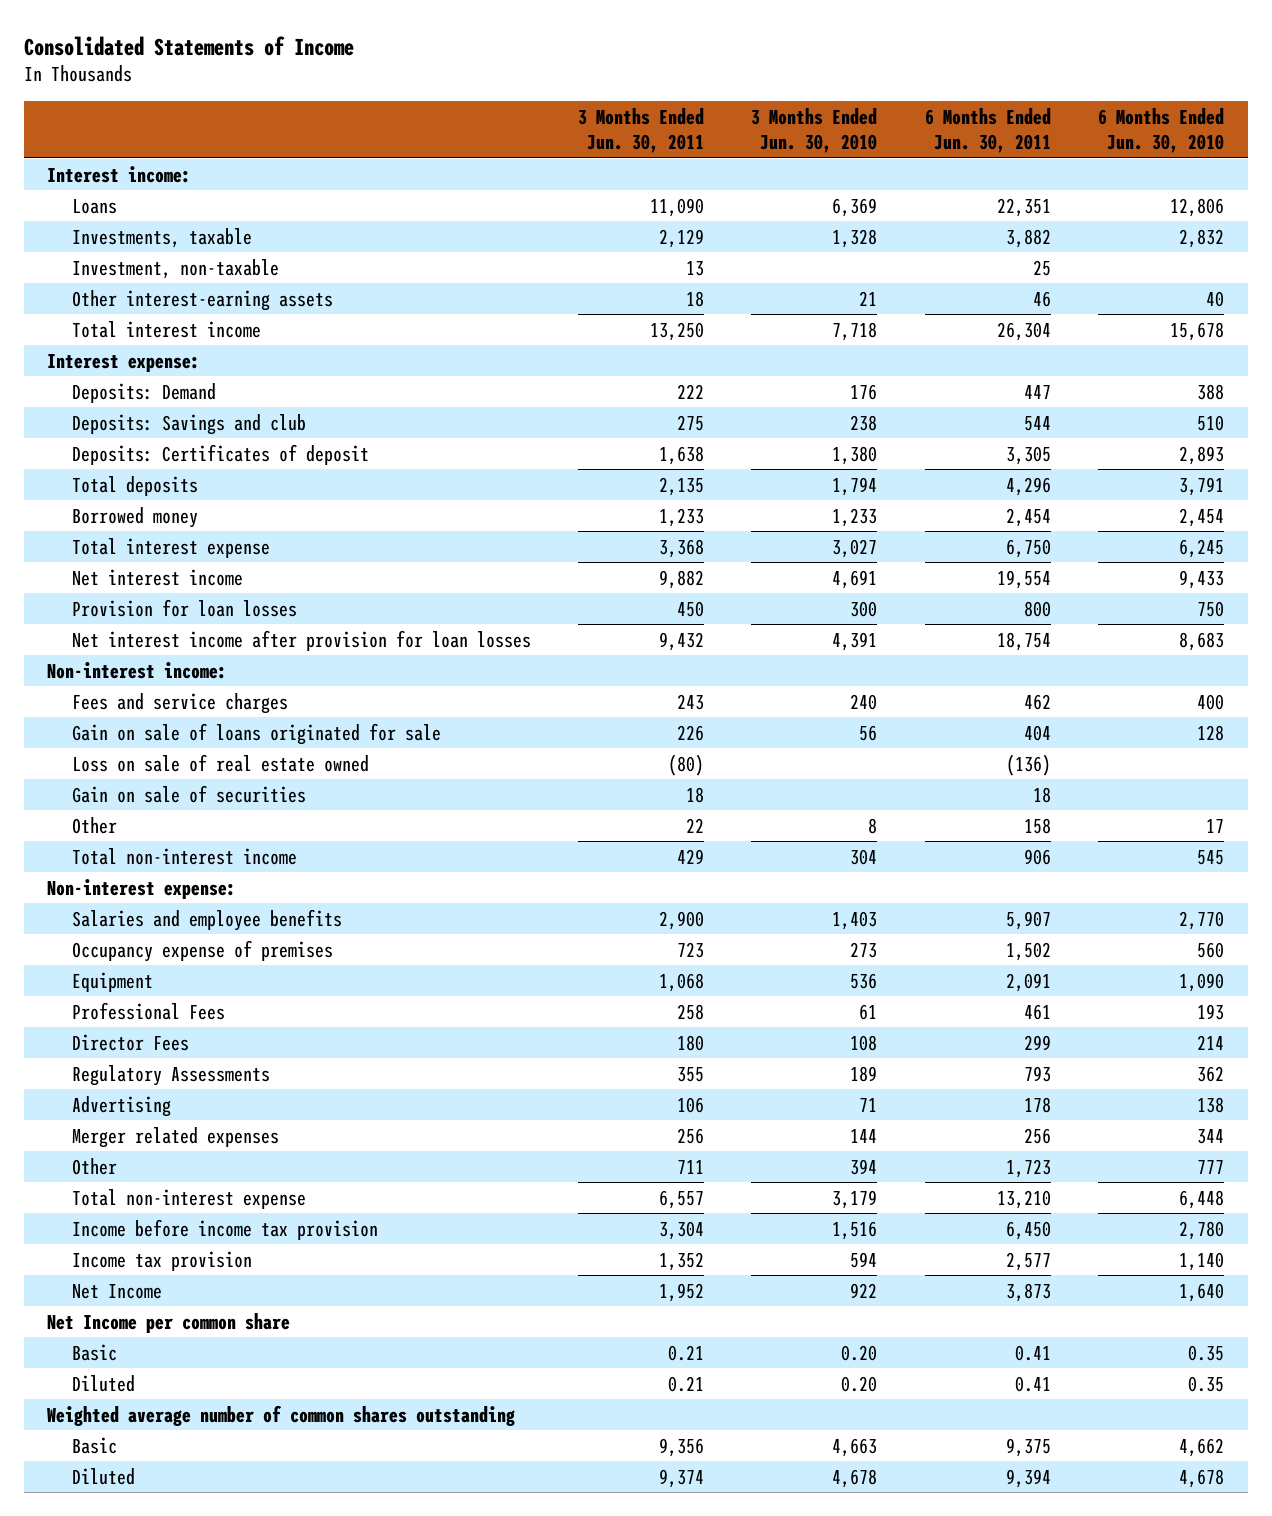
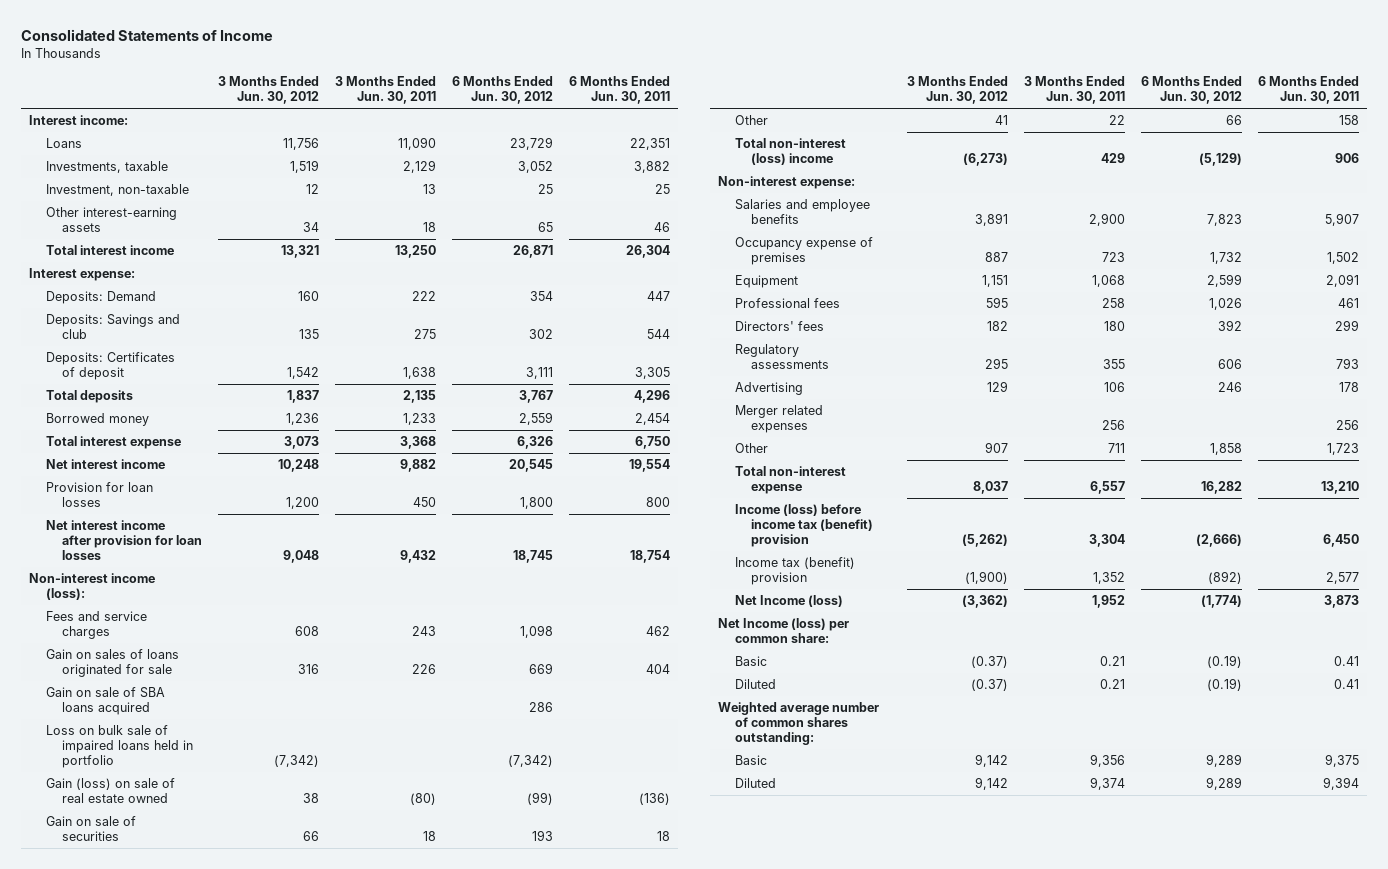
[751,108,878,154] 3 Months Ended Jun. 30, 2010 -> none
[1098,108,1225,154] 6 Months Ended Jun. 30, 2010 -> none
none -> [218,76,320,105] 3 Months Ended Jun. 30, 2012
none -> [452,76,554,105] 6 Months Ended Jun. 30, 2012
[47,661,228,679] Non-interest income: -> [29,573,156,601] Non-interest income (loss):
[71,722,441,745] Gain on sale of loans originated for sale -> [45,649,179,678] Gain on sales of loans originated for sale
none -> [45,687,165,716] Gain on sale of SBA loans acquired
none -> [45,725,194,768] Loss on bulk sale of impaired loans held in portfolio
[71,753,369,772] Loss on sale of real estate owned -> [45,778,175,804] Gain (loss) on sale of real estate owned
[71,847,297,865] Total non-interest income -> [734,138,846,166] Total non-interest (loss) income
[71,1001,225,1020] Professional Fees -> [734,298,840,309] Professional fees
[71,1033,189,1051] Director Fees -> [734,321,824,332] Directors' fees
[71,1064,270,1086] Regulatory Assessments -> [734,344,830,370] Regulatory assessments
[71,1218,378,1240] Income before income tax provision -> [734,504,874,547] Income (loss) before income tax (benefit) provision
[71,1250,252,1271] Income tax provision -> [734,557,855,586] Income tax (benefit) provision
[71,1283,162,1299] Net Income -> [734,595,843,608] Net Income (loss)
[47,1312,291,1333] Net Income per common share -> [717,618,849,644] Net Income (loss) per common share:
[47,1404,516,1426] Weighted average number of common shares outstanding -> [717,702,879,745] Weighted average number of common shares outstanding:

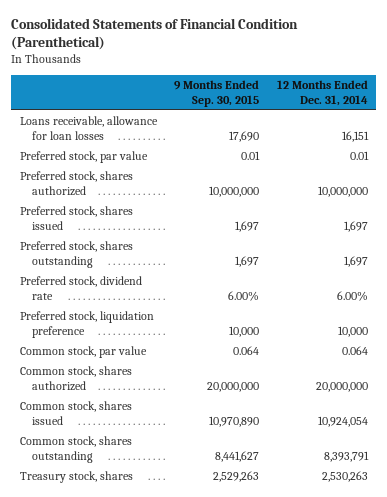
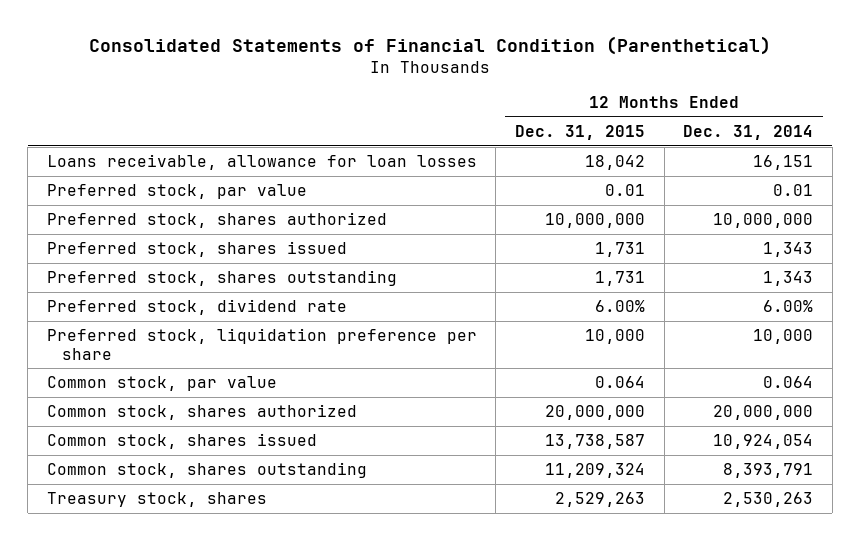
[174,80,260,107] 9 Months Ended Sep. 30, 2015 -> none
none -> [515,125,646,141] Dec. 31, 2015
[343,220,368,232] 1,697 -> [763,242,814,258] 1,343
[343,255,368,267] 1,697 -> [763,271,814,287] 1,343
[19,310,154,338] Preferred stock, liquidation preference -> [46,328,477,360] Preferred stock, liquidation preference per share

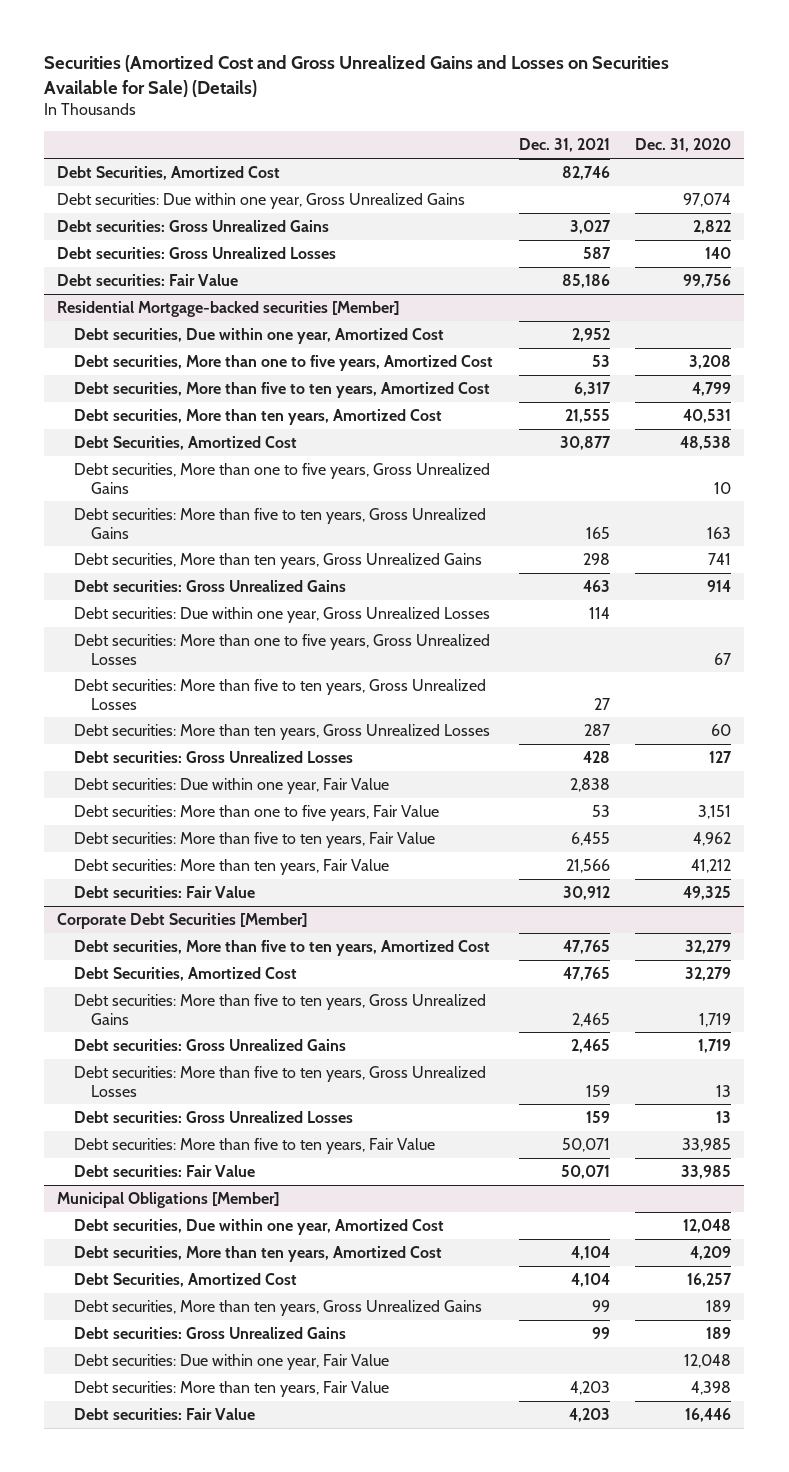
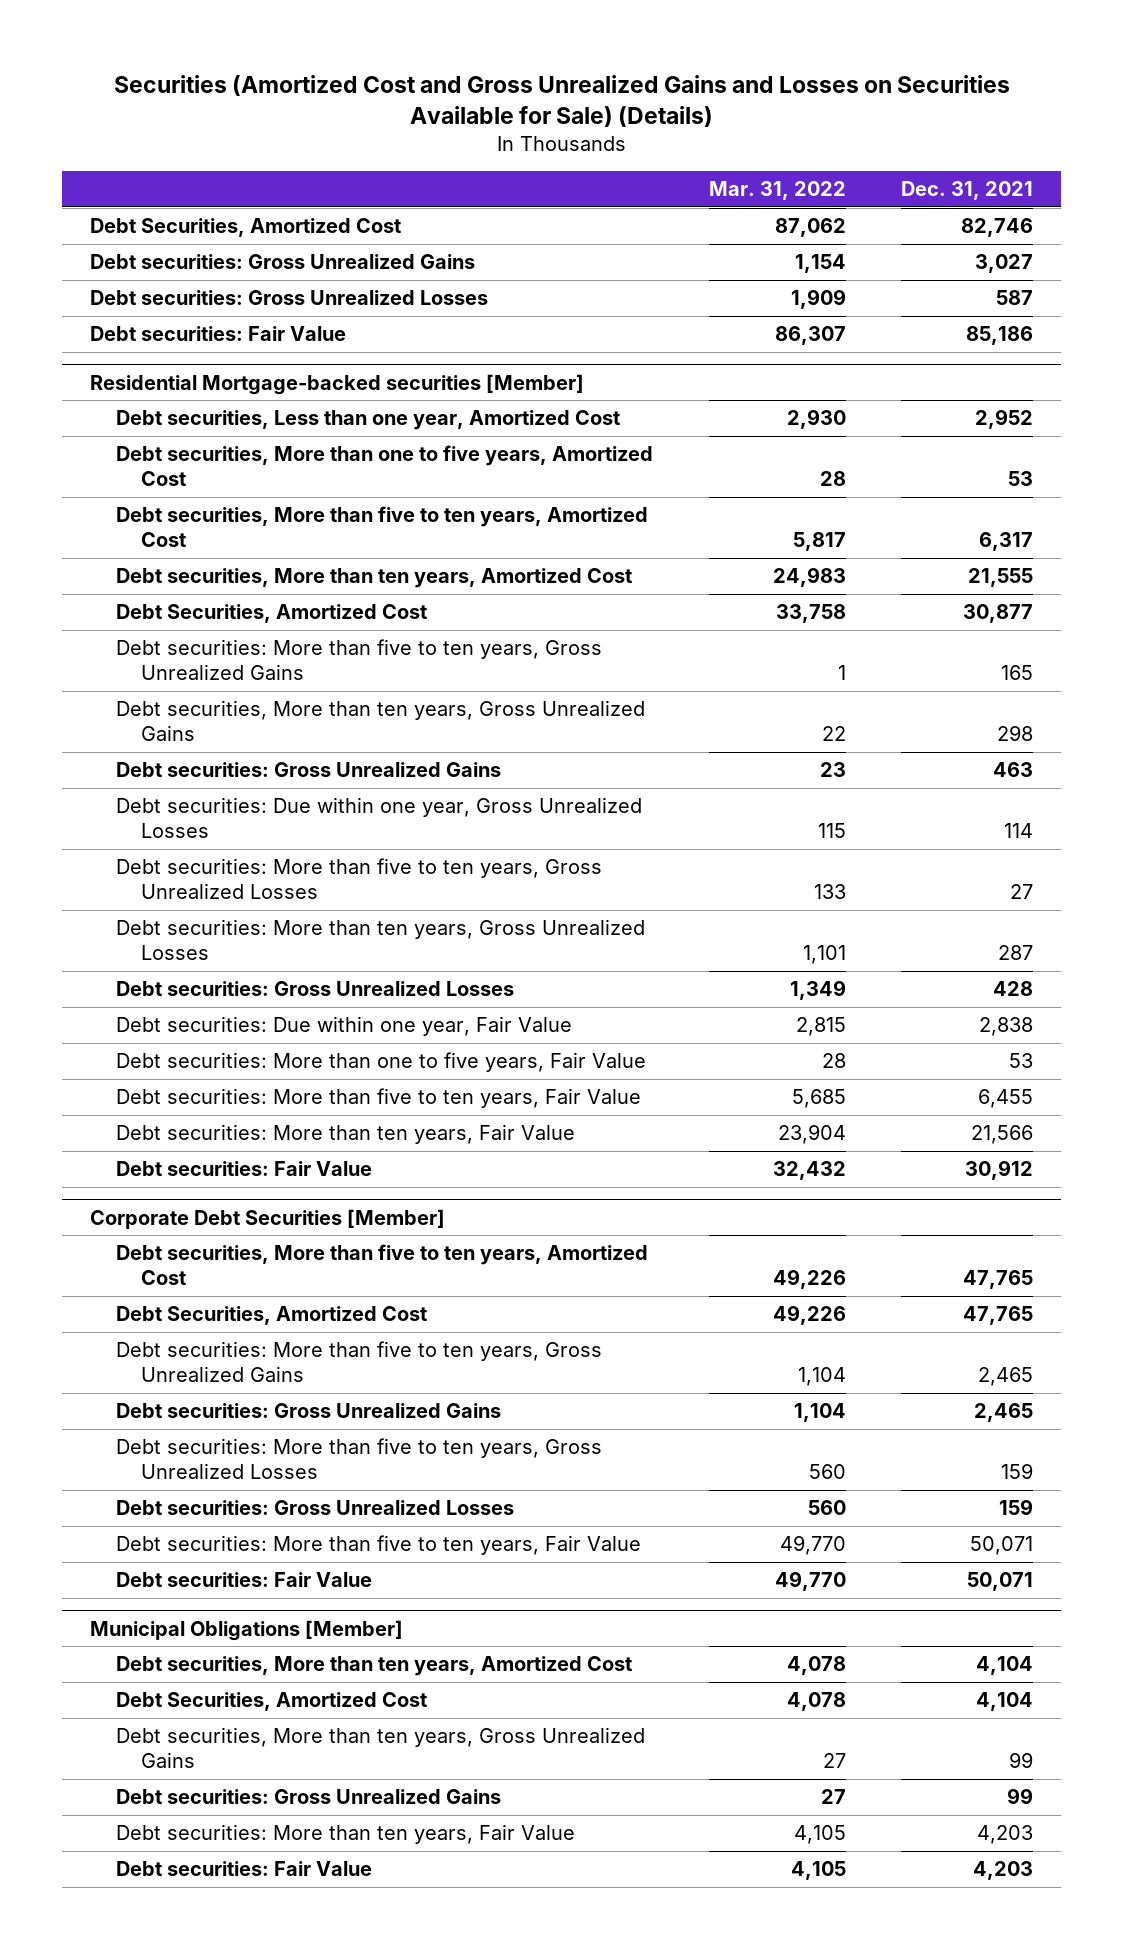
[635,138,732,153] Dec. 31, 2020 -> none
none -> [708,181,846,201] Mar. 31, 2022
[57,192,466,209] Debt securities: Due within one year, Gross Unrealized Gains -> none
[73,327,444,344] Debt securities, Due within one year, Amortized Cost -> [115,410,620,431] Debt securities, Less than one year, Amortized Cost
[73,462,490,494] Debt securities, More than one to five years, Gross Unrealized Gains -> none
[73,633,490,665] Debt securities: More than one to five years, Gross Unrealized Losses -> none
[73,1218,444,1235] Debt securities, Due within one year, Amortized Cost -> none
[73,1353,389,1370] Debt securities: Due within one year, Fair Value -> none

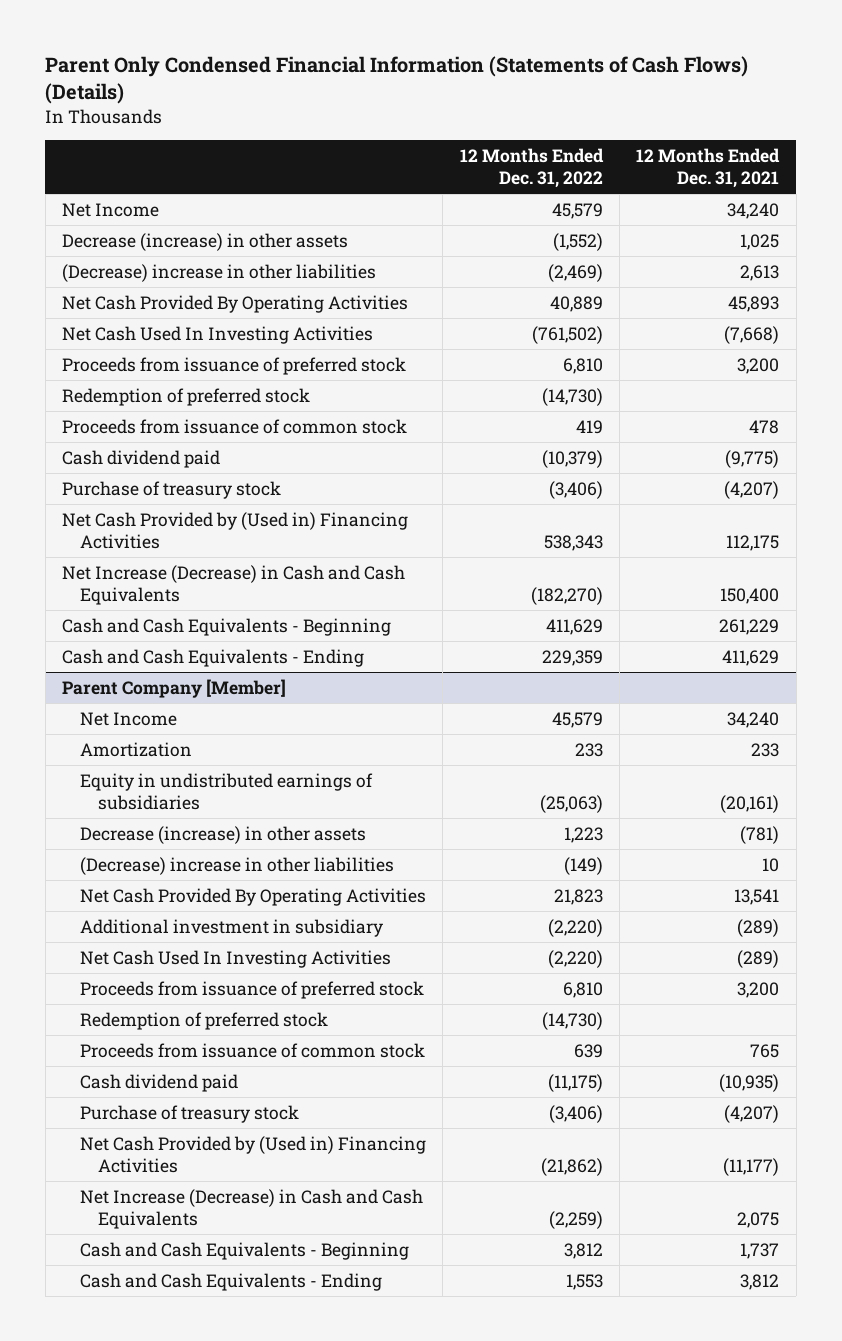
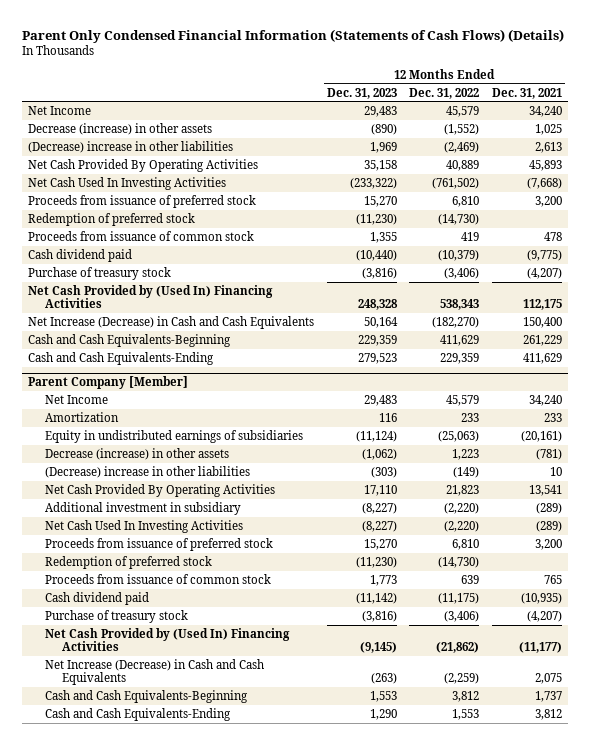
none -> [326,87,397,99] Dec. 31, 2023
[62,511,409,550] Net Cash Provided by (Used in) Financing Activities -> [28,284,274,308] Net Cash Provided by (Used In) Financing Activities
[62,617,392,636] Cash and Cash Equivalents - Beginning -> [28,333,232,347] Cash and Cash Equivalents-Beginning
[62,648,365,667] Cash and Cash Equivalents - Ending -> [28,351,215,365] Cash and Cash Equivalents-Ending
[80,1135,427,1174] Net Cash Provided by (Used in) Financing Activities -> [45,627,291,651] Net Cash Provided by (Used In) Financing Activities
[80,1241,410,1260] Cash and Cash Equivalents - Beginning -> [45,689,249,703] Cash and Cash Equivalents-Beginning
[80,1272,383,1291] Cash and Cash Equivalents - Ending -> [45,707,232,721] Cash and Cash Equivalents-Ending

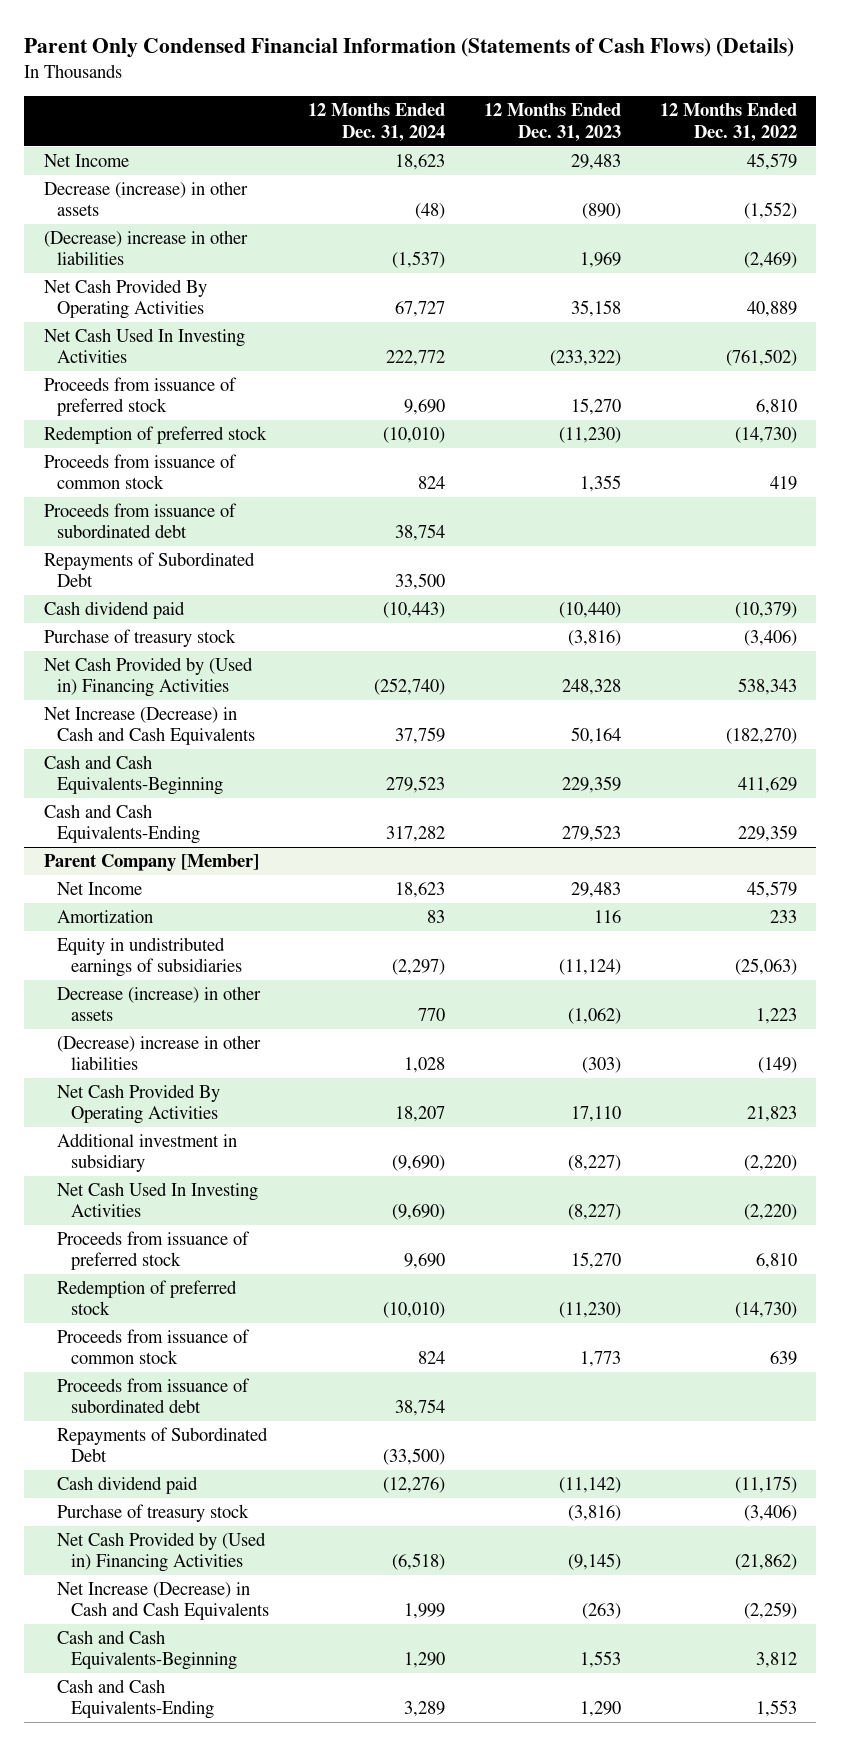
[491,87,562,99] Dec. 31, 2021 -> none
none -> [307,103,445,142] 12 Months Ended Dec. 31, 2024
none -> [43,503,237,539] Proceeds from issuance of subordinated debt
none -> [43,552,255,588] Repayments of Subordinated Debt
[28,284,274,308] Net Cash Provided by (Used In) Financing Activities -> [43,657,253,698] Net Cash Provided by (Used in) Financing Activities
none -> [57,1378,251,1414] Proceeds from issuance of subordinated debt
none -> [57,1427,269,1463] Repayments of Subordinated Debt
[45,627,291,651] Net Cash Provided by (Used In) Financing Activities -> [57,1532,267,1573] Net Cash Provided by (Used in) Financing Activities

